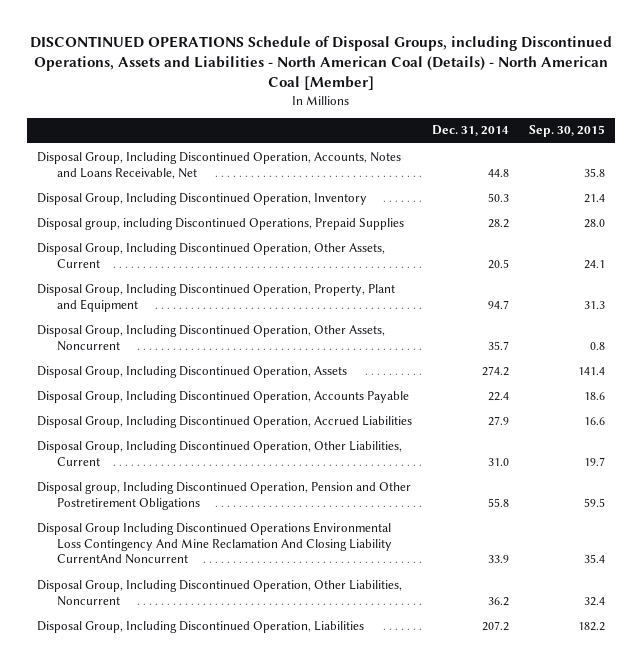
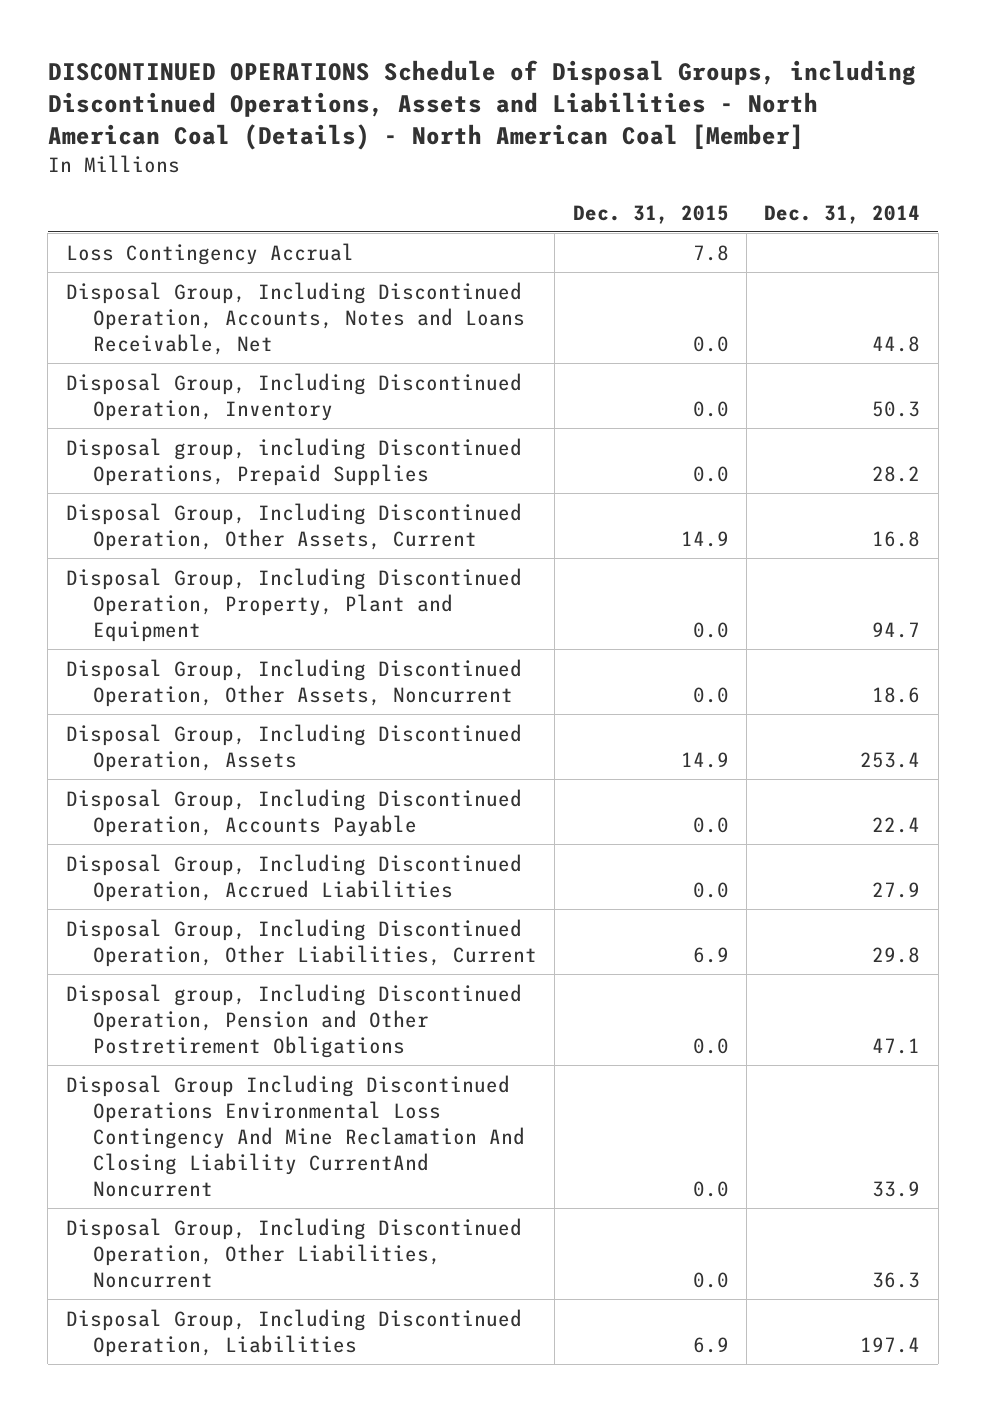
[528,125,605,138] Sep. 30, 2015 -> none
none -> [572,204,729,224] Dec. 31, 2015
none -> [65,242,354,265] Loss Contingency Accrual
[487,258,509,269] 20.5 -> [872,530,921,547] 16.8
[487,340,509,350] 35.7 -> [872,686,921,703] 18.6
[481,365,509,376] 274.2 -> [860,751,921,768] 253.4
[487,457,509,466] 31.0 -> [872,946,921,963] 29.8
[487,497,509,507] 55.8 -> [872,1037,921,1054] 47.1
[487,596,509,606] 36.2 -> [872,1271,921,1288] 36.3
[481,620,509,631] 207.2 -> [860,1336,921,1353] 197.4

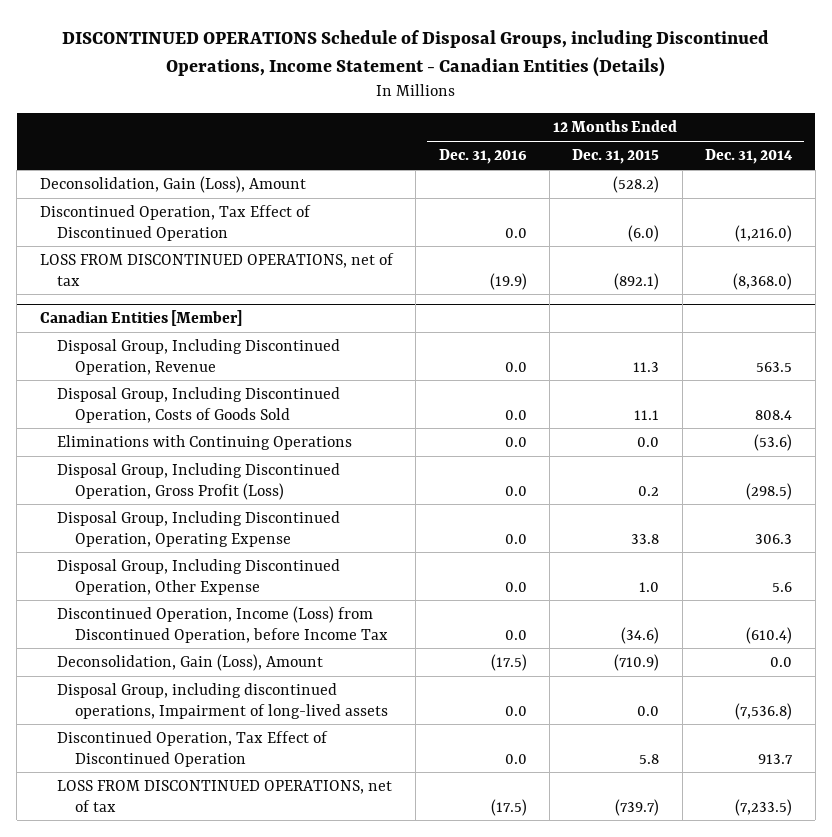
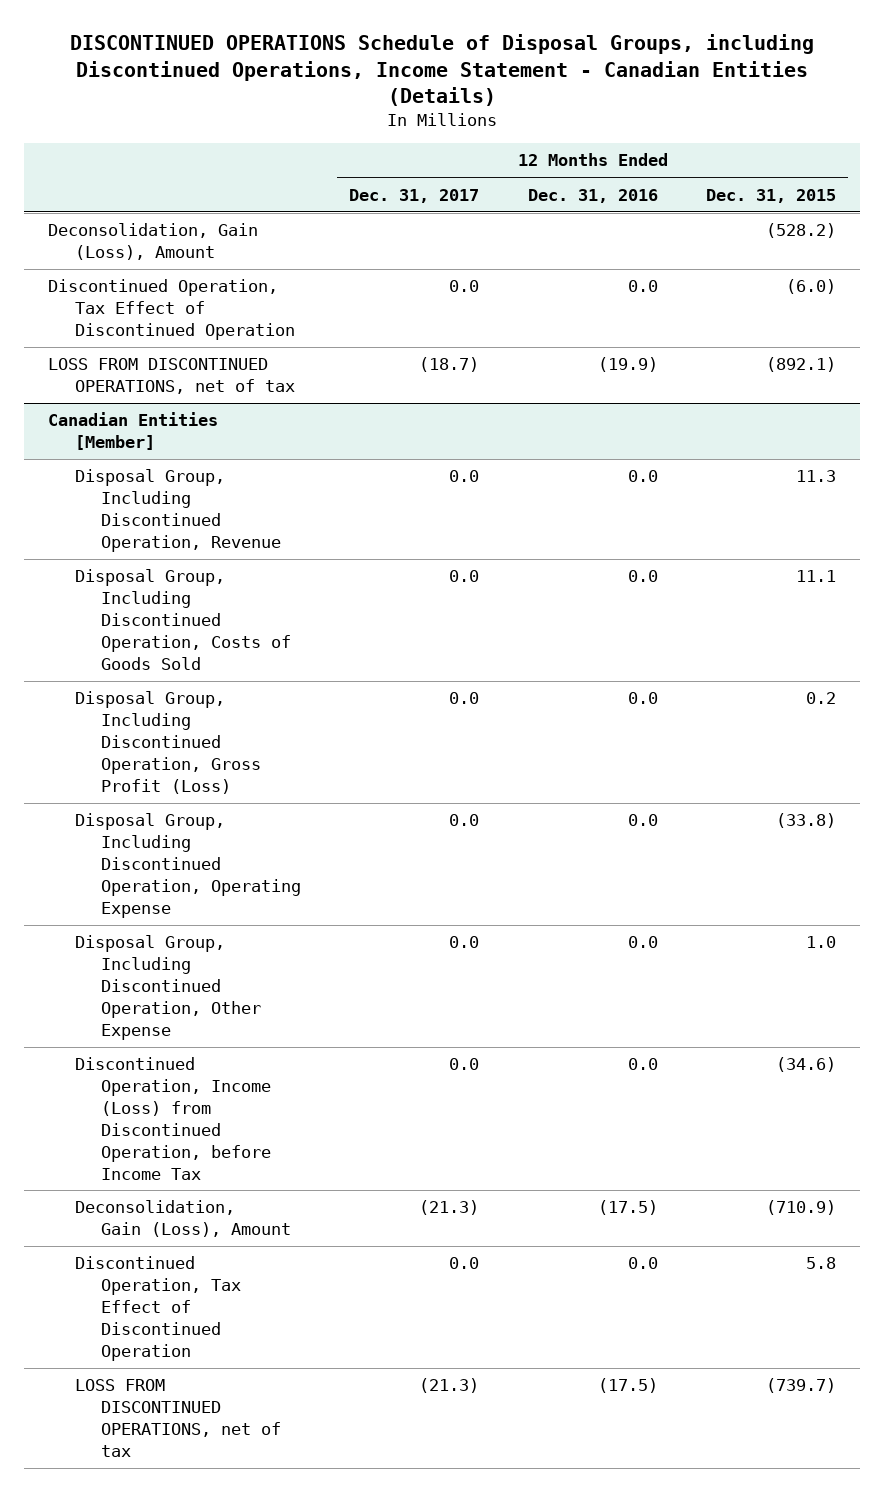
[705,149,794,165] Dec. 31, 2014 -> none
none -> [349,188,480,203] Dec. 31, 2017
[57,434,353,450] Eliminations with Continuing Operations -> none
[631,533,660,544] 33.8 -> [775,813,836,829] (33.8)
[57,682,388,719] Disposal Group, including discontinued operations, Impairment of long-lived assets -> none

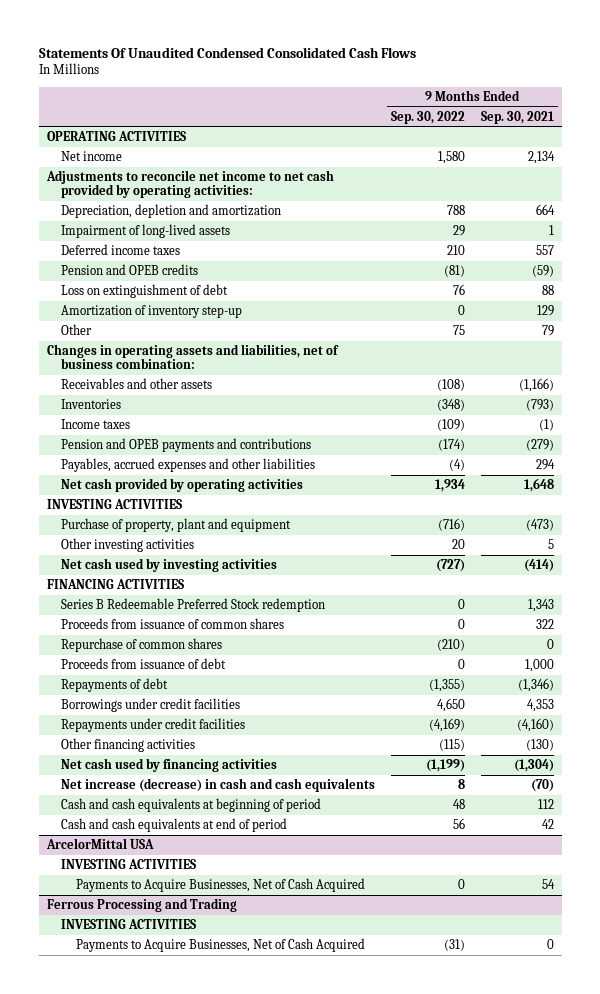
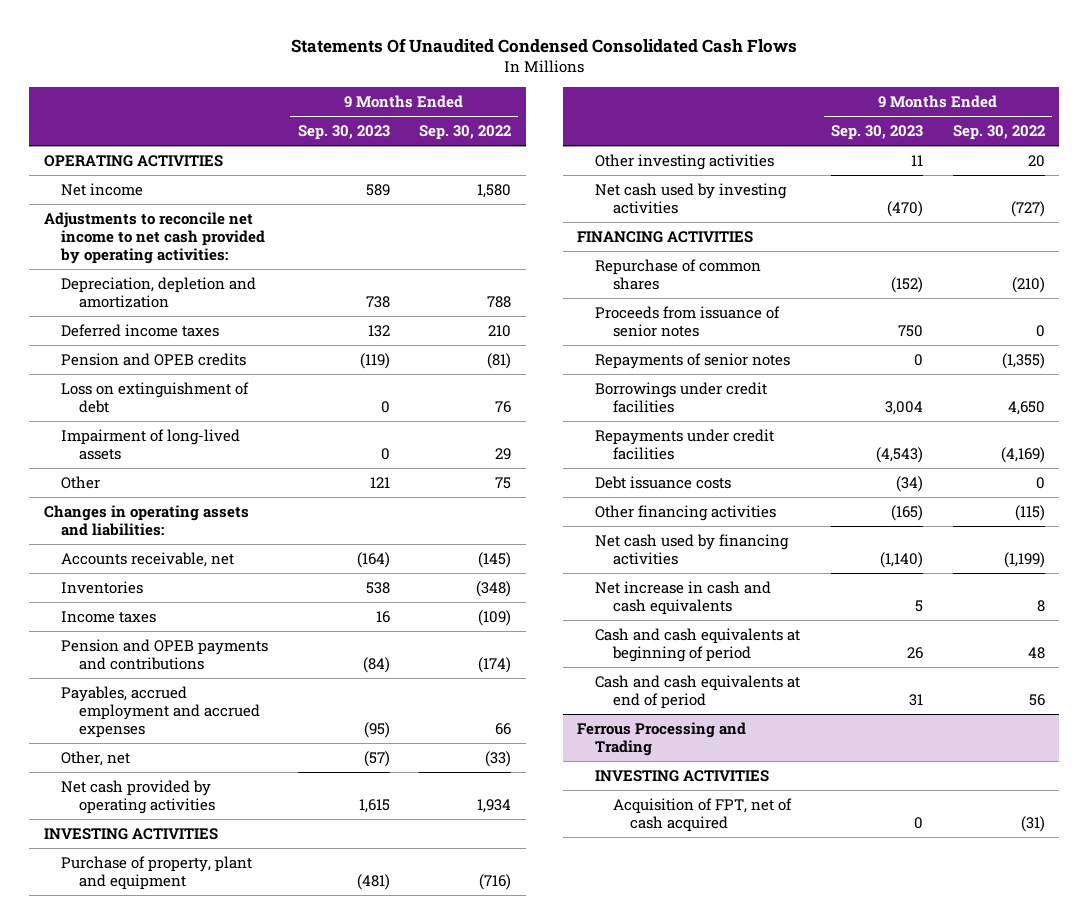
[480,110,554,124] Sep. 30, 2021 -> none
none -> [297,125,390,141] Sep. 30, 2023
[61,305,243,319] Amortization of inventory step-up -> none
[61,224,231,239] Impairment of long-lived assets -> [61,429,241,460] Impairment of long-lived assets
[61,378,213,390] Receivables and other assets -> none
[46,344,339,370] Changes in operating assets and liabilities, net of business combination: -> [43,505,249,536] Changes in operating assets and liabilities:
none -> [61,552,235,568] Accounts receivable, net
[61,458,316,473] Payables, accrued expenses and other liabilities -> [61,686,261,738] Payables, accrued employment and accrued expenses
[449,459,466,472] (4) -> [495,722,512,735] 66
none -> [61,751,131,767] Other, net
[61,598,326,613] Series B Redeemable Preferred Stock redemption -> none
[61,618,285,630] Proceeds from issuance of common shares -> none
[61,658,227,670] Proceeds from issuance of debt -> [595,306,781,337] Proceeds from issuance of senior notes
[61,678,169,693] Repayments of debt -> [595,353,791,370] Repayments of senior notes
none -> [595,476,732,490] Debt issuance costs
[61,778,376,793] Net increase (decrease) in cash and cash equivalents -> [595,581,772,615] Net increase in cash and cash equivalents
[45,838,154,850] ArcelorMittal USA -> none
[61,859,197,870] INVESTING ACTIVITIES -> none
[76,878,366,893] Payments to Acquire Businesses, Net of Cash Acquired -> none
[76,938,366,953] Payments to Acquire Businesses, Net of Cash Acquired -> [612,798,792,832] Acquisition of FPT, net of cash acquired

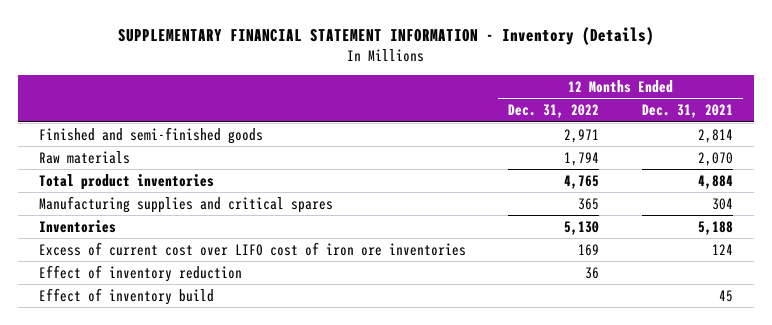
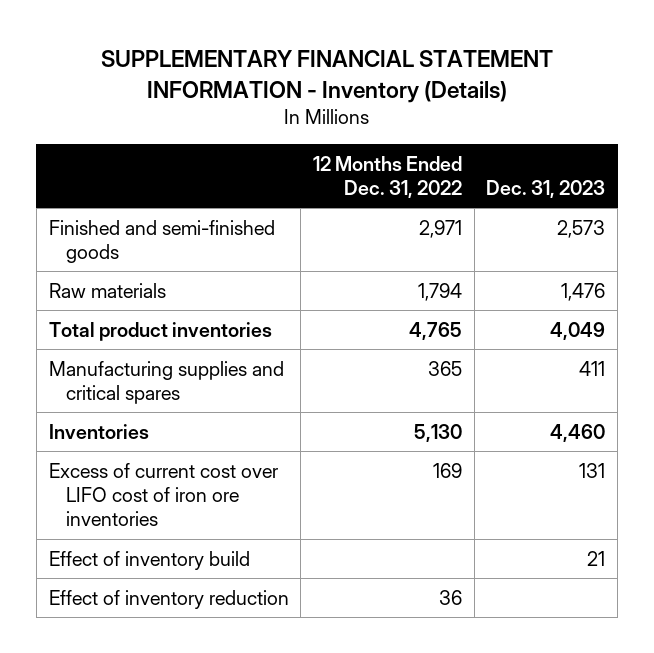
[641,104,733,119] Dec. 31, 2021 -> none
none -> [486,179,606,198] Dec. 31, 2023
[38,264,242,282] Effect of inventory reduction -> [48,589,289,609] Effect of inventory reduction

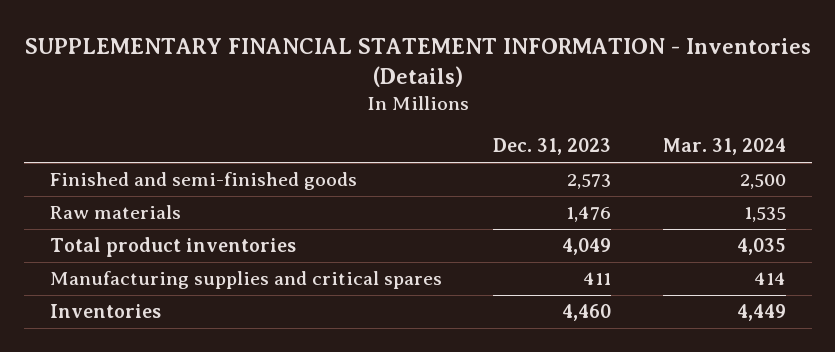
[101,50,554,103] SUPPLEMENTARY FINANCIAL STATEMENT INFORMATION - Inventory (Details) -> [24,37,811,87] SUPPLEMENTARY FINANCIAL STATEMENT INFORMATION - Inventories (Details)
[313,155,463,198] 12 Months Ended Dec. 31, 2022 -> none
none -> [662,138,786,156] Mar. 31, 2024
[48,462,278,527] Excess of current cost over LIFO cost of iron ore inventories -> none
[48,550,250,570] Effect of inventory build -> none
[48,589,289,609] Effect of inventory reduction -> none

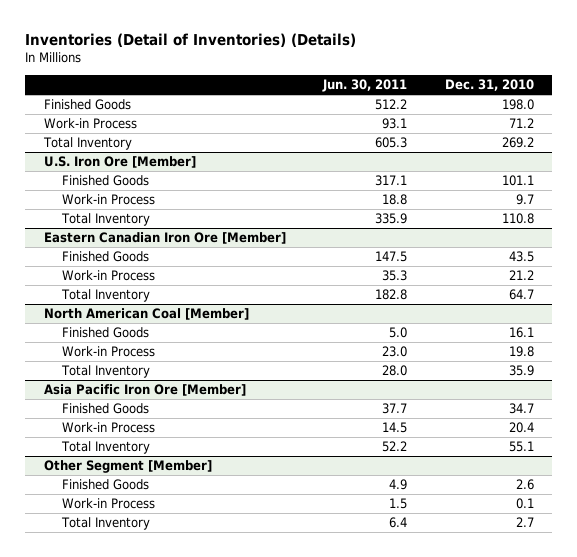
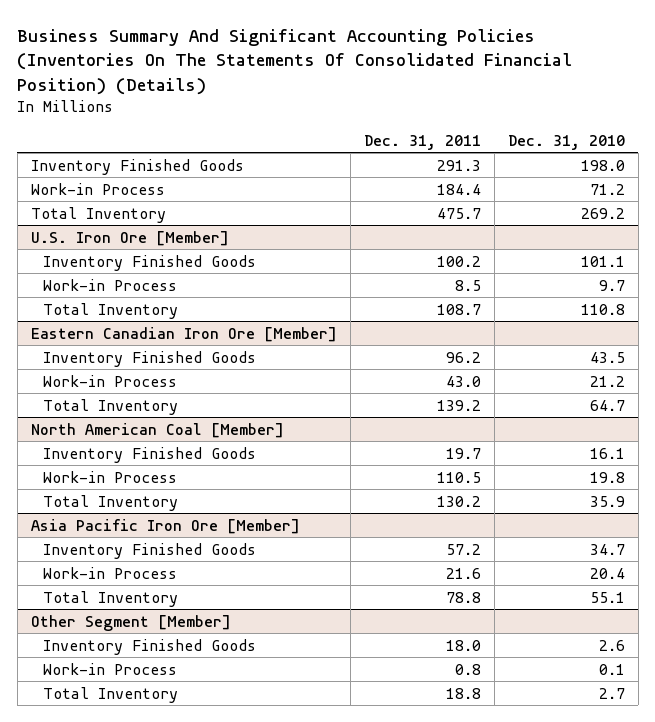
[24,32,356,47] Inventories (Detail of Inventories) (Details) -> [17,28,573,95] Business Summary And Significant Accounting Policies (Inventories On The Statements Of Consolidated Financial Position) (Details)
[322,79,408,93] Jun. 30, 2011 -> none
none -> [363,134,481,150] Dec. 31, 2011
[43,99,131,111] Finished Goods -> [30,158,244,175] Inventory Finished Goods
[62,175,150,187] Finished Goods -> [43,254,257,271] Inventory Finished Goods
[62,251,150,263] Finished Goods -> [43,350,257,367] Inventory Finished Goods
[62,327,150,339] Finished Goods -> [43,446,257,463] Inventory Finished Goods
[62,403,150,415] Finished Goods -> [43,542,257,559] Inventory Finished Goods
[62,479,150,491] Finished Goods -> [43,638,257,655] Inventory Finished Goods

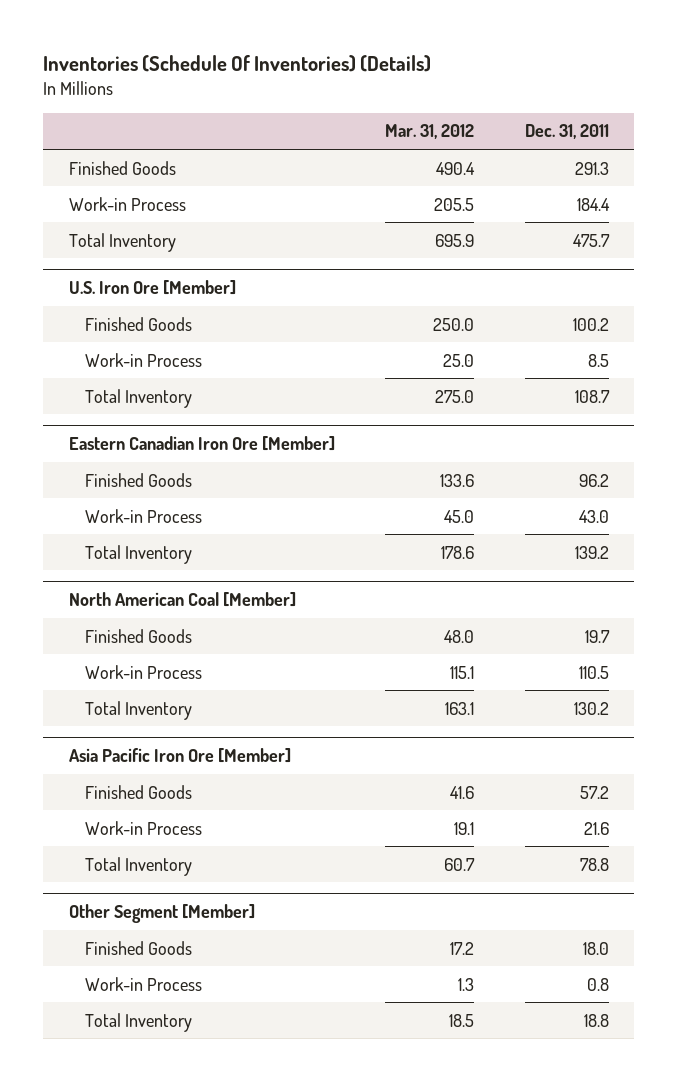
[17,28,573,95] Business Summary And Significant Accounting Policies (Inventories On The Statements Of Consolidated Financial Position) (Details) -> [43,54,432,72] Inventories (Schedule Of Inventories) (Details)
[507,134,625,150] Dec. 31, 2010 -> none
none -> [385,124,475,140] Mar. 31, 2012
[30,158,244,175] Inventory Finished Goods -> [68,160,176,175] Finished Goods
[43,254,257,271] Inventory Finished Goods -> [85,316,193,331] Finished Goods
[43,350,257,367] Inventory Finished Goods -> [85,472,193,487] Finished Goods
[43,446,257,463] Inventory Finished Goods -> [85,628,193,643] Finished Goods
[43,542,257,559] Inventory Finished Goods -> [85,784,193,799] Finished Goods
[43,638,257,655] Inventory Finished Goods -> [85,940,193,955] Finished Goods

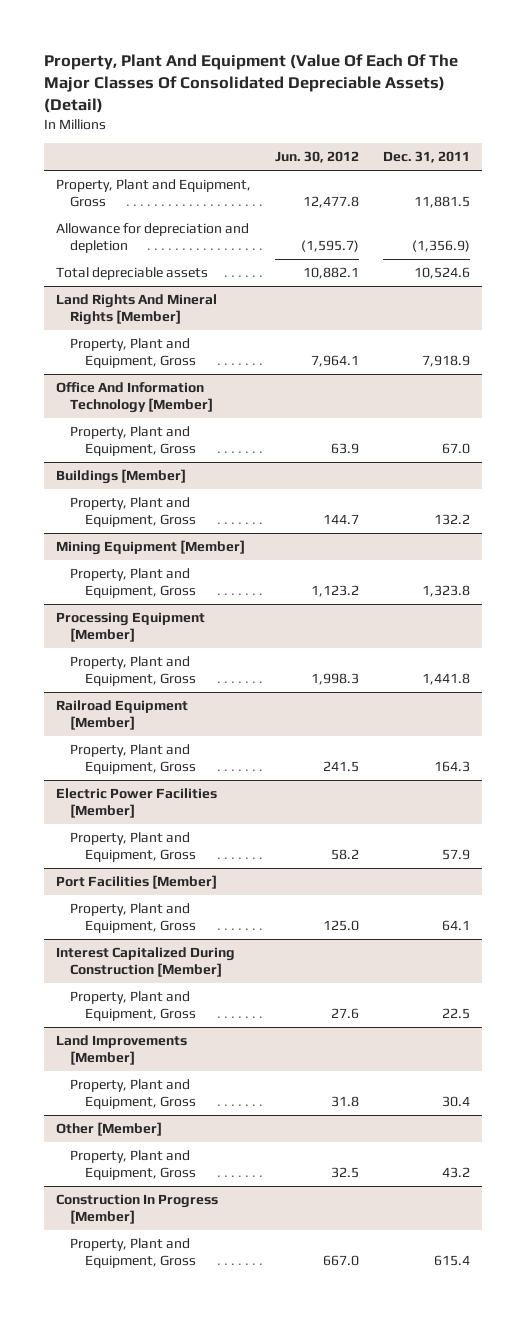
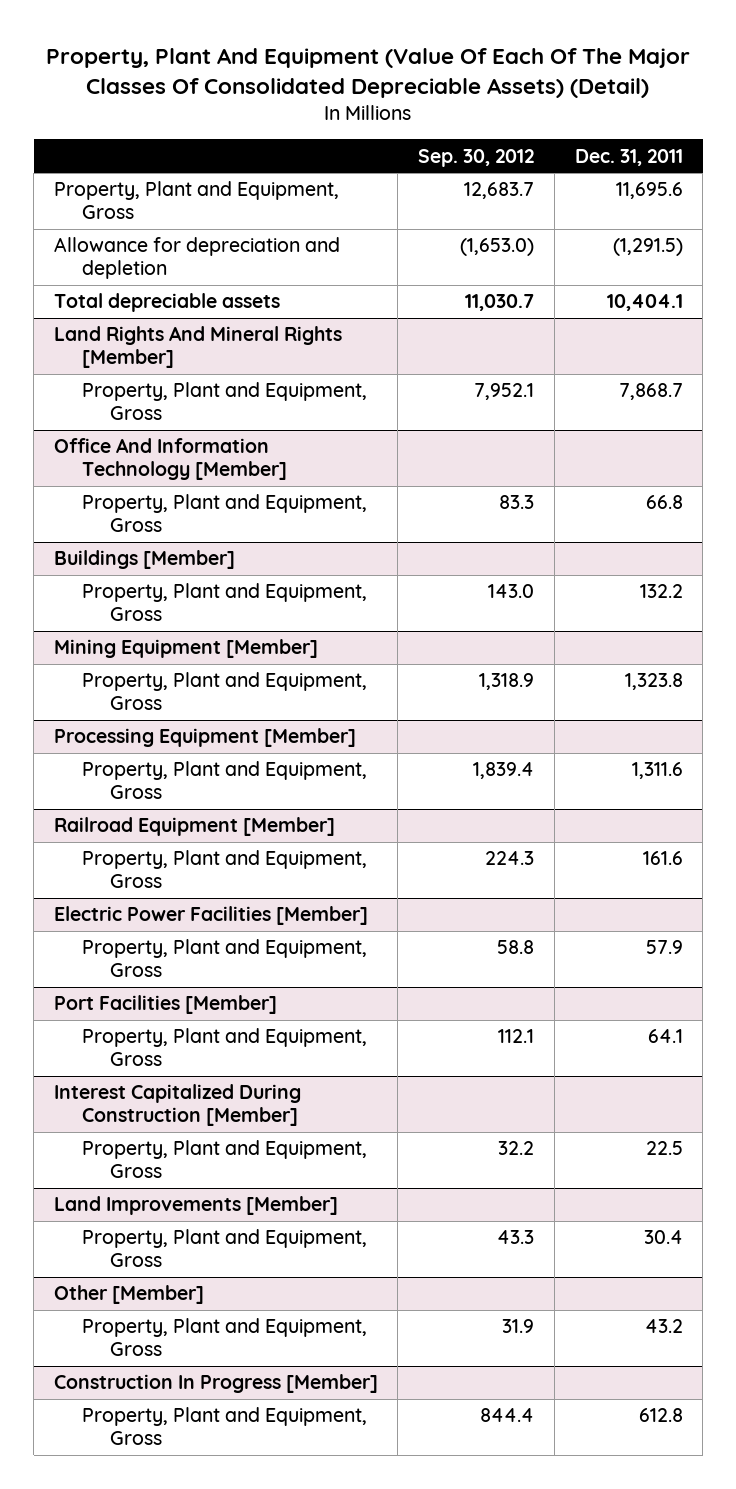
[274,151,359,164] Jun. 30, 2012 -> none
none -> [418,148,535,167] Sep. 30, 2012
[414,196,471,209] 11,881.5 -> [615,182,683,200] 11,695.6
[412,240,471,253] (1,356.9) -> [612,238,683,257] (1,291.5)
[414,267,471,280] 10,524.6 -> [606,294,683,312] 10,404.1
[422,355,471,368] 7,918.9 -> [618,383,683,401] 7,868.7
[442,443,471,455] 67.0 -> [645,495,683,510] 66.8
[422,673,471,686] 1,441.8 -> [631,762,683,780] 1,311.6
[434,761,471,773] 164.3 -> [642,851,683,866] 161.6
[434,1255,471,1267] 615.4 -> [638,1408,683,1423] 612.8

